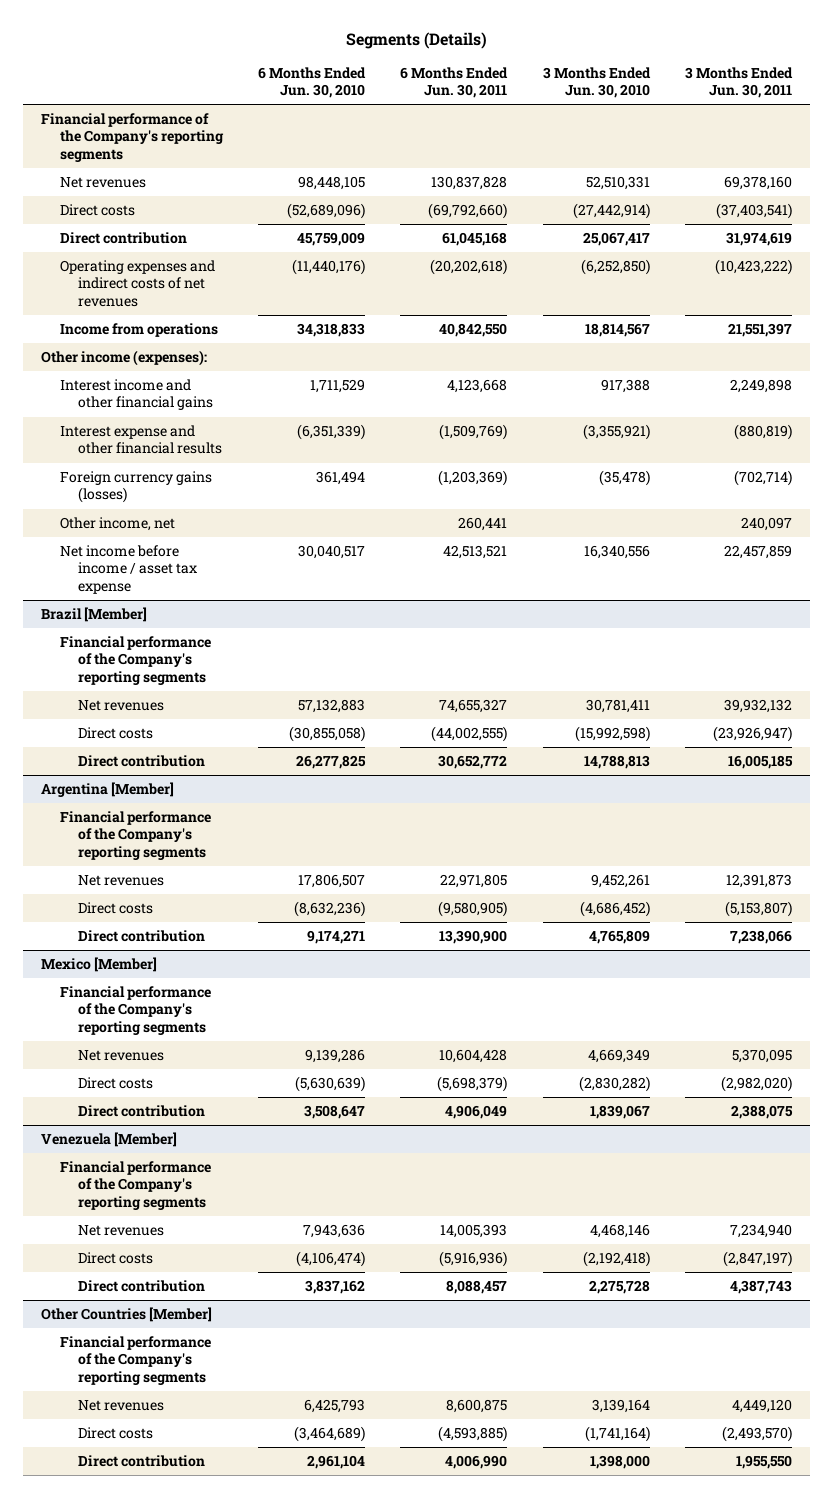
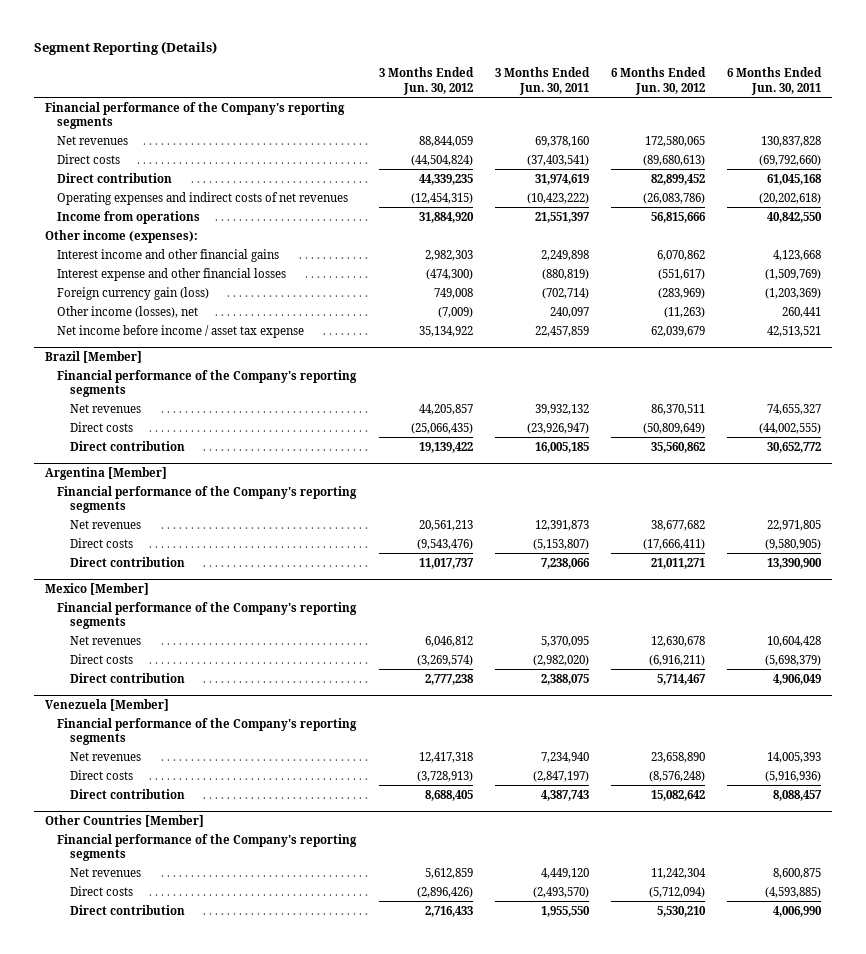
[345,31,487,49] Segments (Details) -> [34,41,218,56] Segment Reporting (Details)
[258,66,367,99] 6 Months Ended Jun. 30, 2010 -> none
[542,66,651,99] 3 Months Ended Jun. 30, 2010 -> none
none -> [378,67,474,95] 3 Months Ended Jun. 30, 2012
none -> [610,67,706,95] 6 Months Ended Jun. 30, 2012
[59,424,223,455] Interest expense and other financial results -> [57,267,287,281] Interest expense and other financial losses
[59,470,212,504] Foreign currency gains (losses) -> [57,286,210,300] Foreign currency gain (loss)
[59,516,175,531] Other income, net -> [57,305,199,318] Other income (losses), net

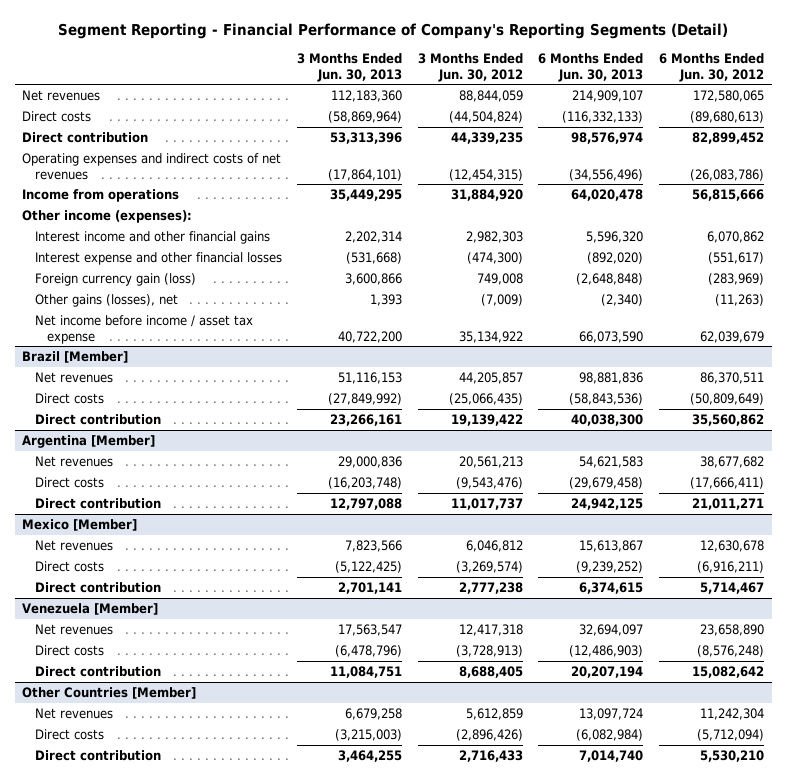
[34,41,218,56] Segment Reporting (Details) -> [58,22,729,39] Segment Reporting - Financial Performance of Company's Reporting Segments (Detail)
[494,67,590,95] 3 Months Ended Jun. 30, 2011 -> none
[726,67,822,95] 6 Months Ended Jun. 30, 2011 -> none
none -> [297,53,403,82] 3 Months Ended Jun. 30, 2013
none -> [538,53,644,82] 6 Months Ended Jun. 30, 2013
[45,101,346,130] Financial performance of the Company's reporting segments -> none
[57,305,199,318] Other income (losses), net -> [34,294,178,308] Other gains (losses), net
[57,369,358,398] Financial performance of the Company's reporting segments -> none
[57,485,358,514] Financial performance of the Company's reporting segments -> none
[57,601,358,630] Financial performance of the Company's reporting segments -> none
[57,717,358,746] Financial performance of the Company's reporting segments -> none
[57,833,358,862] Financial performance of the Company's reporting segments -> none

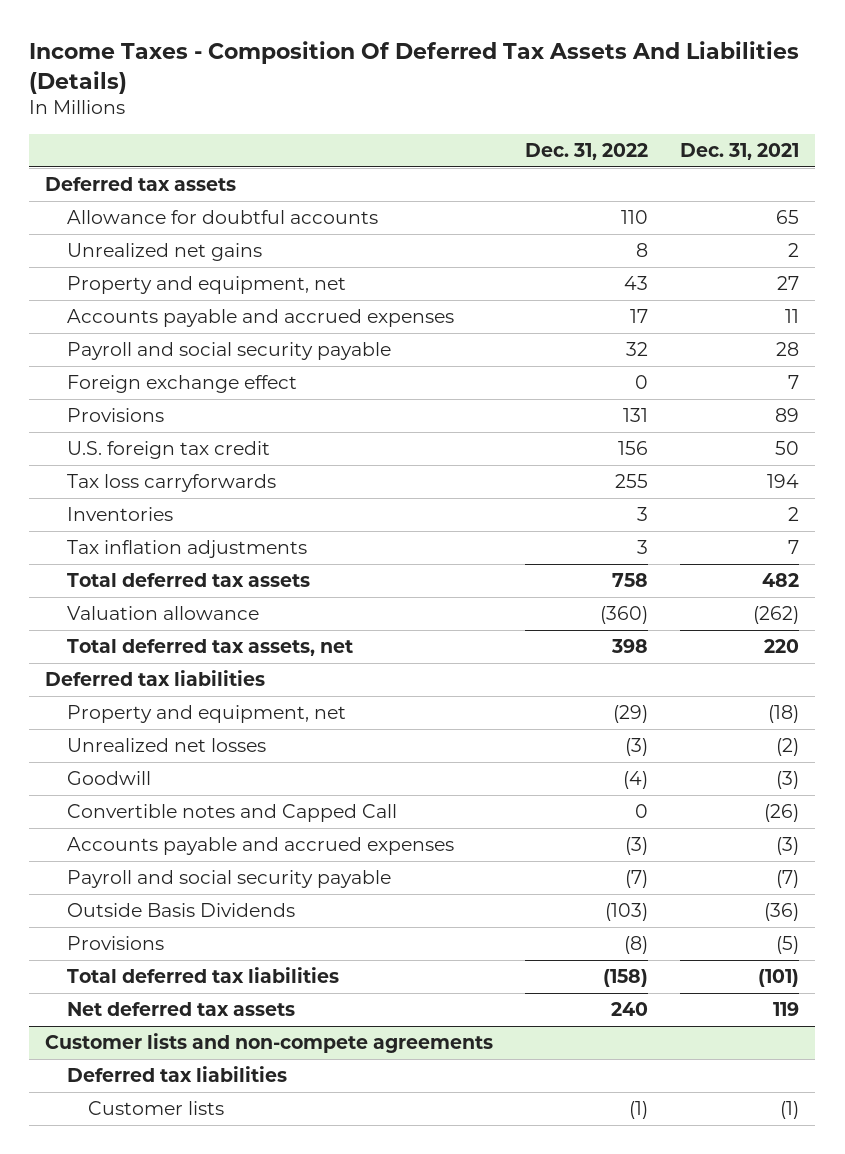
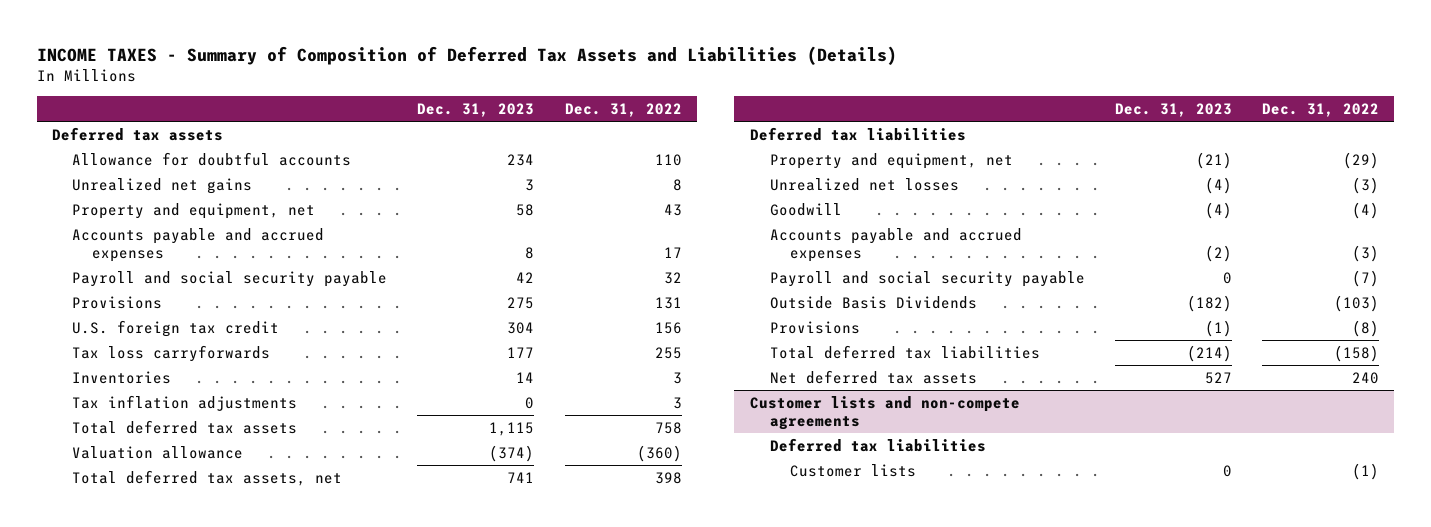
[29,40,800,94] Income Taxes - Composition Of Deferred Tax Assets And Liabilities (Details) -> [37,45,898,65] INCOME TAXES - Summary of Composition of Deferred Tax Assets and Liabilities (Details)
[680,142,800,160] Dec. 31, 2021 -> none
none -> [417,103,535,118] Dec. 31, 2023
[66,375,297,394] Foreign exchange effect -> none
[66,804,397,823] Convertible notes and Capped Call -> none

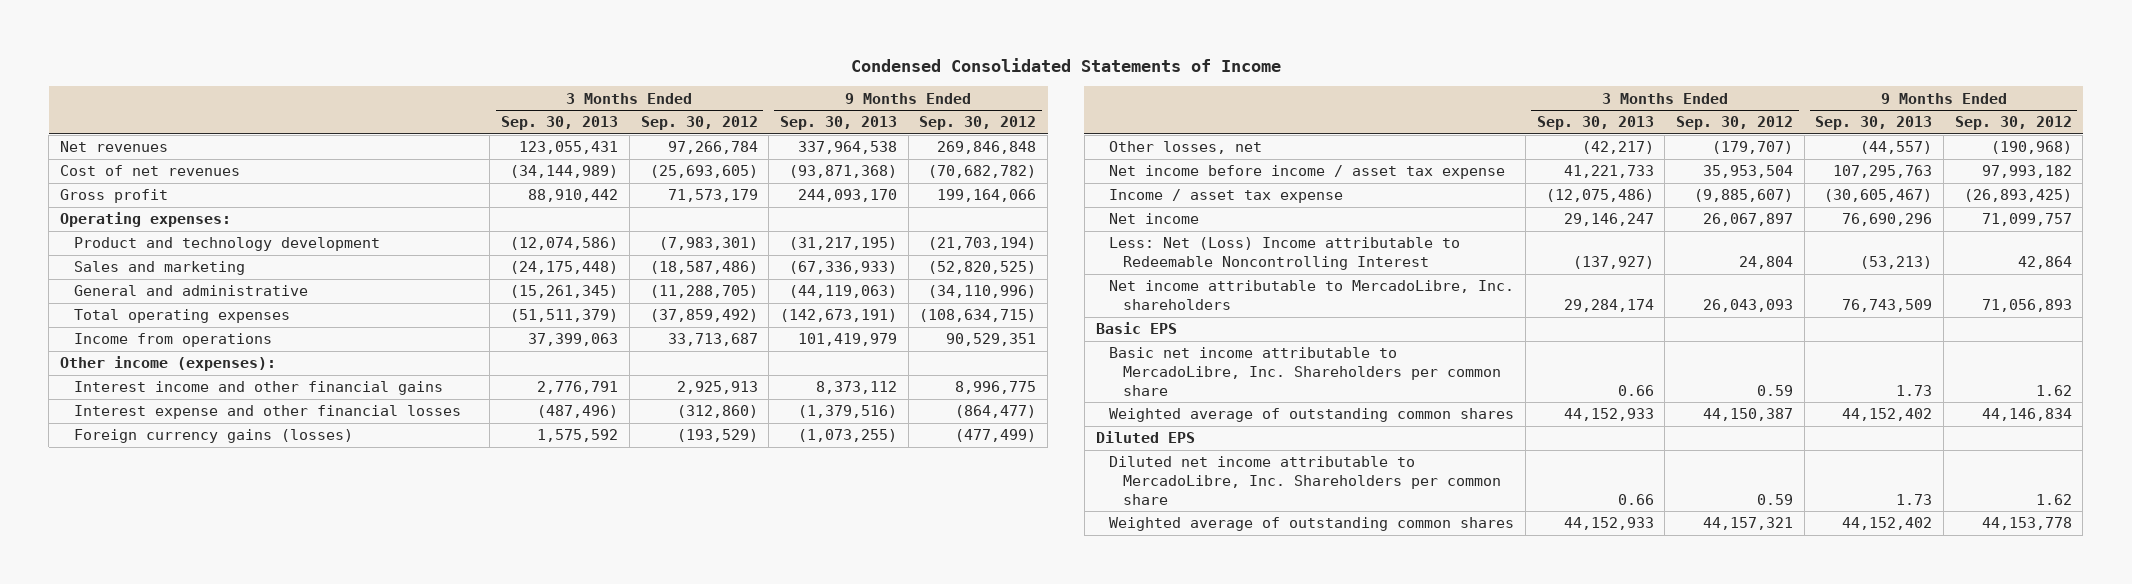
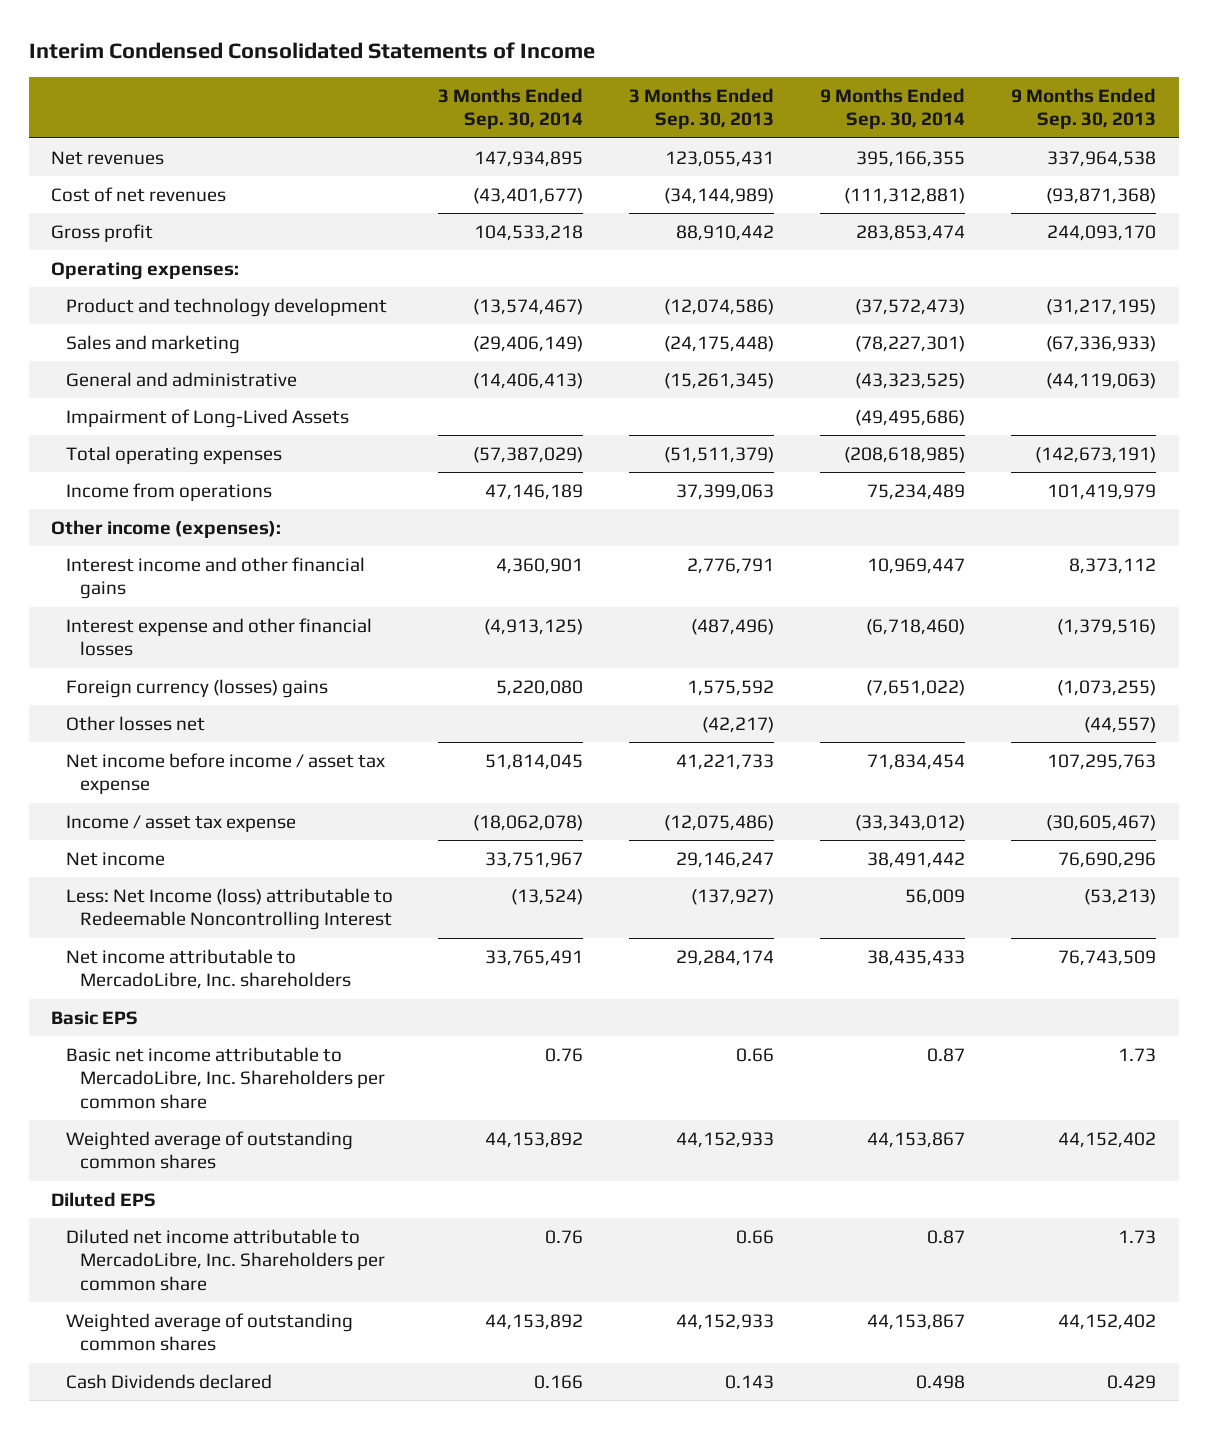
[850,57,1281,72] Condensed Consolidated Statements of Income -> [28,42,595,60] Interim Condensed Consolidated Statements of Income
[640,116,758,131] Sep. 30, 2012 -> none
[919,116,1037,131] Sep. 30, 2012 -> none
none -> [438,87,584,130] 3 Months Ended Sep. 30, 2014
none -> [819,87,965,130] 9 Months Ended Sep. 30, 2014
none -> [65,408,349,428] Impairment of Long-Lived Assets
[73,429,353,444] Foreign currency gains (losses) -> [65,678,328,698] Foreign currency (losses) gains
[1109,141,1263,155] Other losses, net -> [65,715,205,731] Other losses net
[1109,237,1461,271] Less: Net (Loss) Income attributable to Redeemable Noncontrolling Interest -> [65,887,393,931] Less: Net Income (loss) attributable to Redeemable Noncontrolling Interest
none -> [65,1373,272,1389] Cash Dividends declared

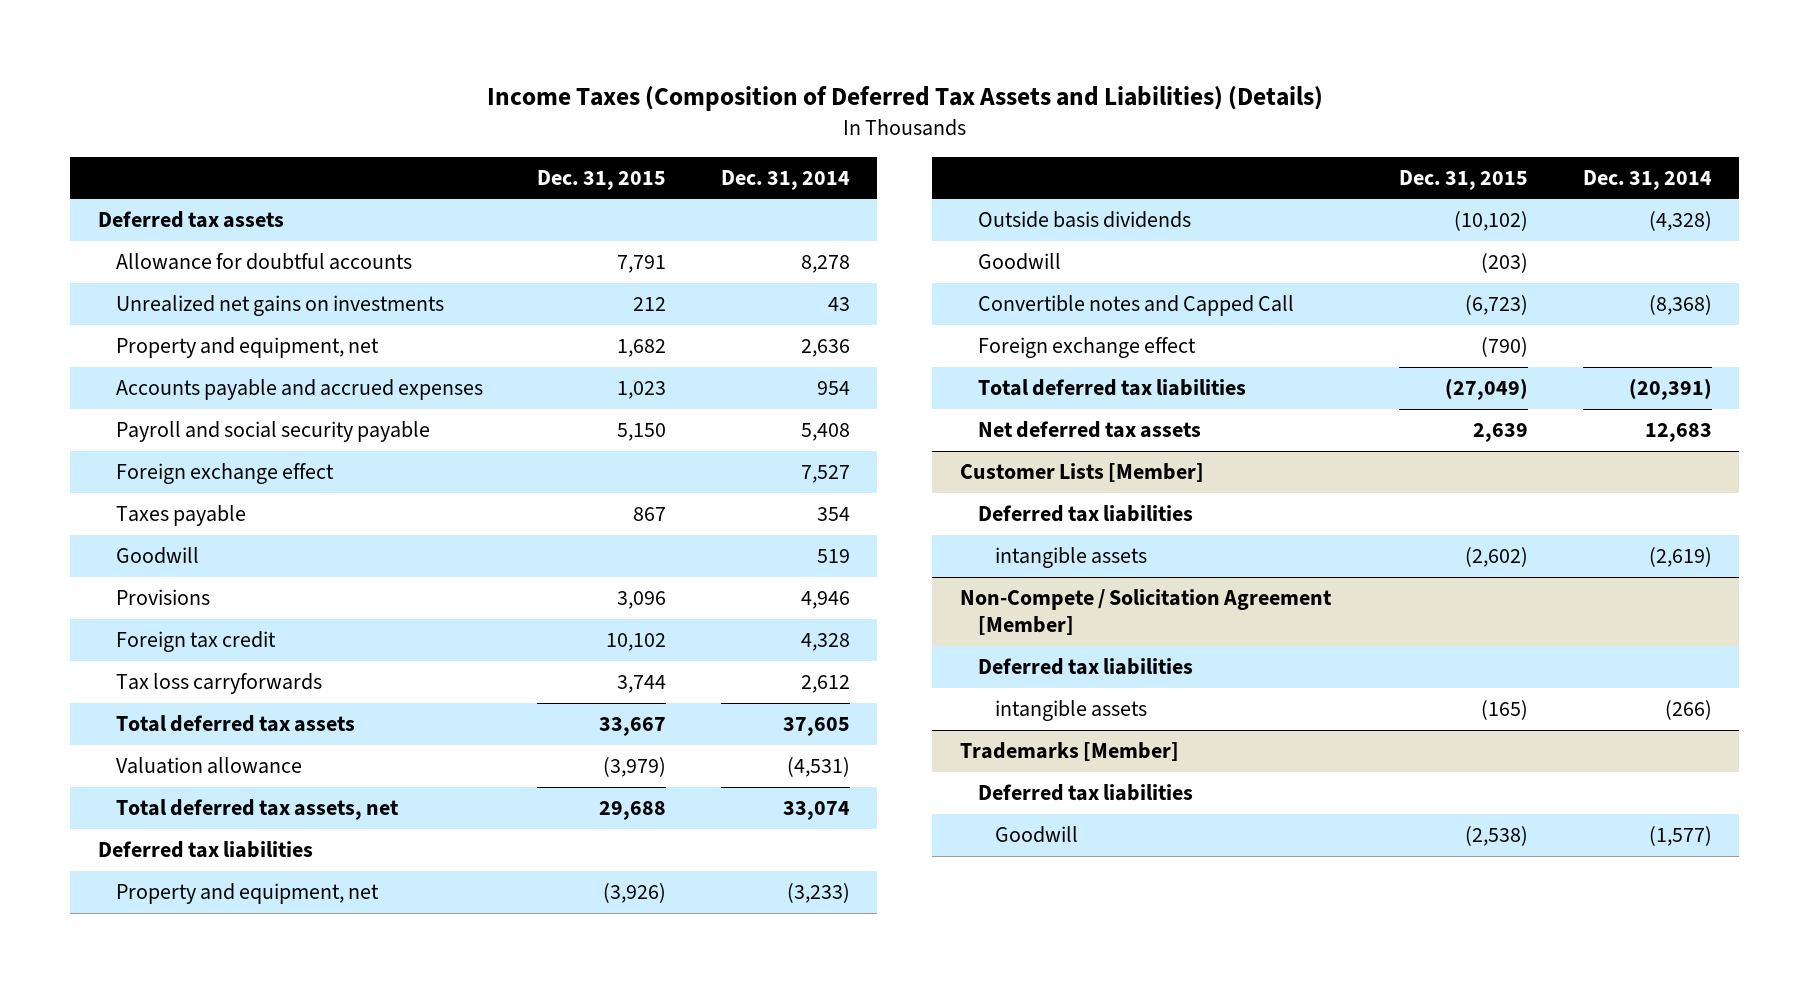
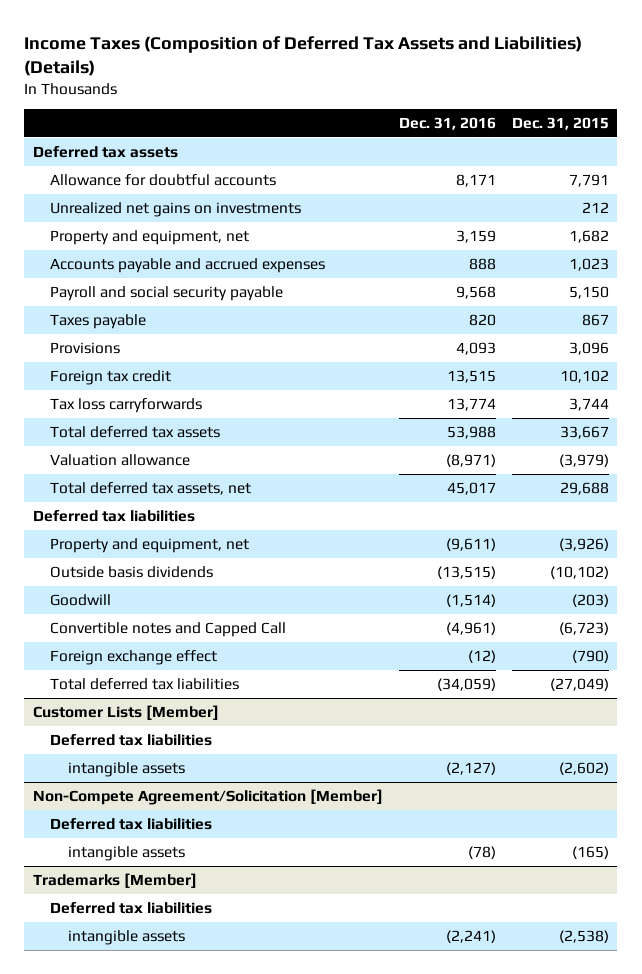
[720,169,850,190] Dec. 31, 2014 -> none
none -> [398,117,496,131] Dec. 31, 2016
[115,463,334,485] Foreign exchange effect -> none
[115,547,199,565] Goodwill -> none
[977,421,1201,439] Net deferred tax assets -> none
[959,589,1332,636] Non-Compete / Solicitation Agreement [Member] -> [32,788,383,805] Non-Compete Agreement/Solicitation [Member]
[995,826,1079,844] Goodwill -> [68,929,186,945] intangible assets

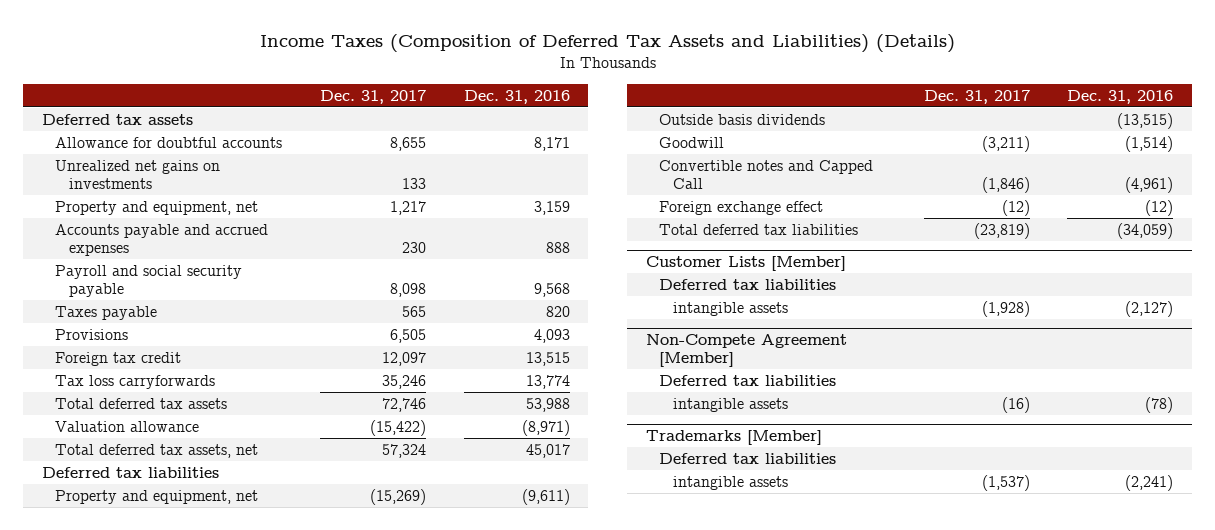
[511,117,609,131] Dec. 31, 2015 -> none
none -> [320,89,427,104] Dec. 31, 2017
[32,788,383,805] Non-Compete Agreement/Solicitation [Member] -> [645,333,847,368] Non-Compete Agreement [Member]

